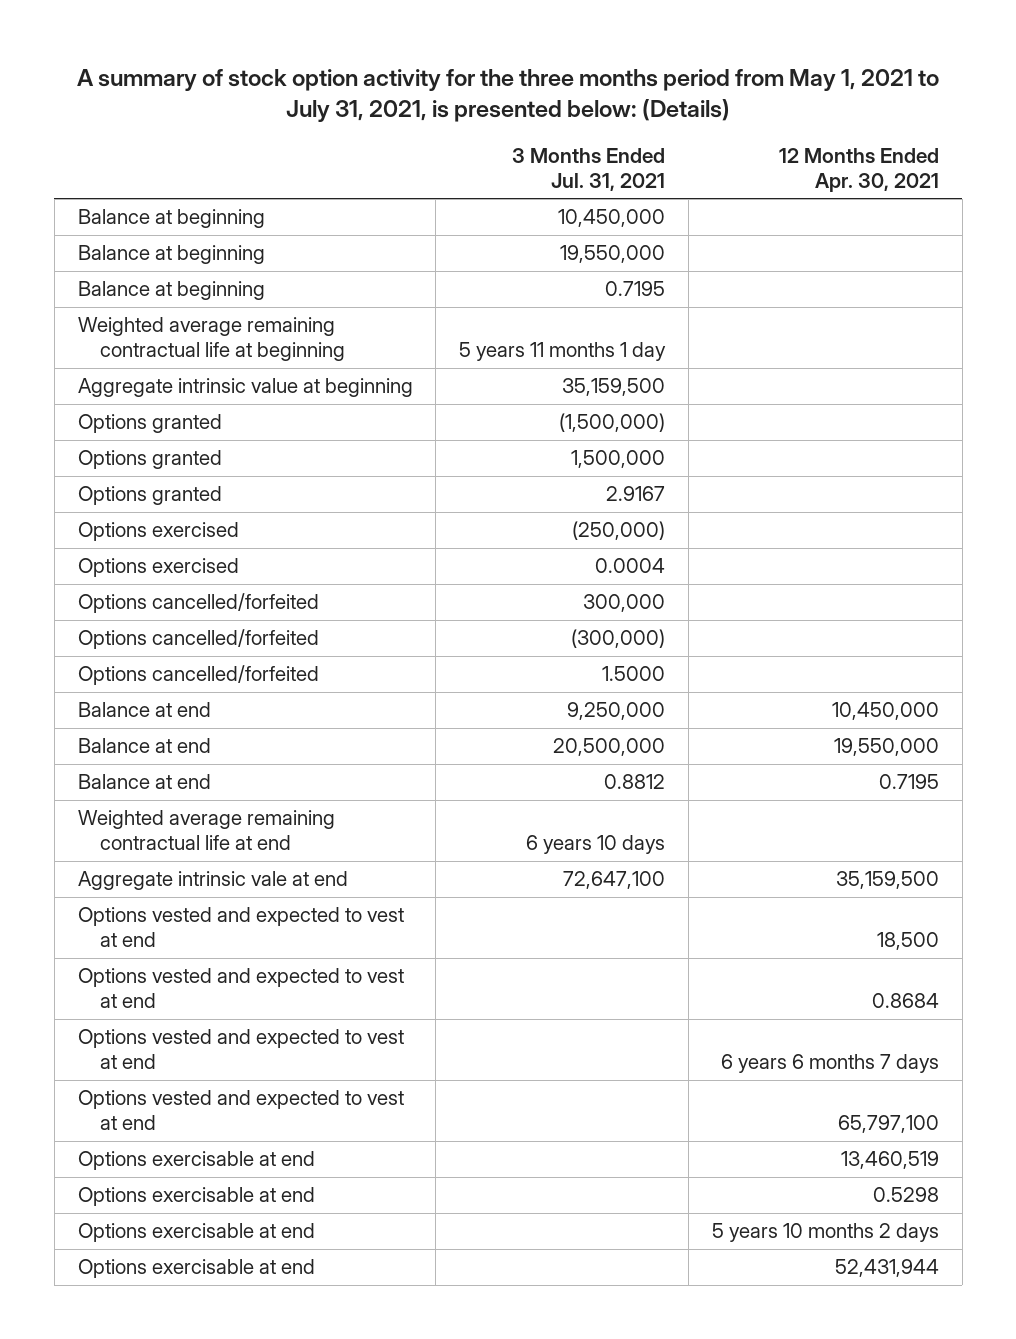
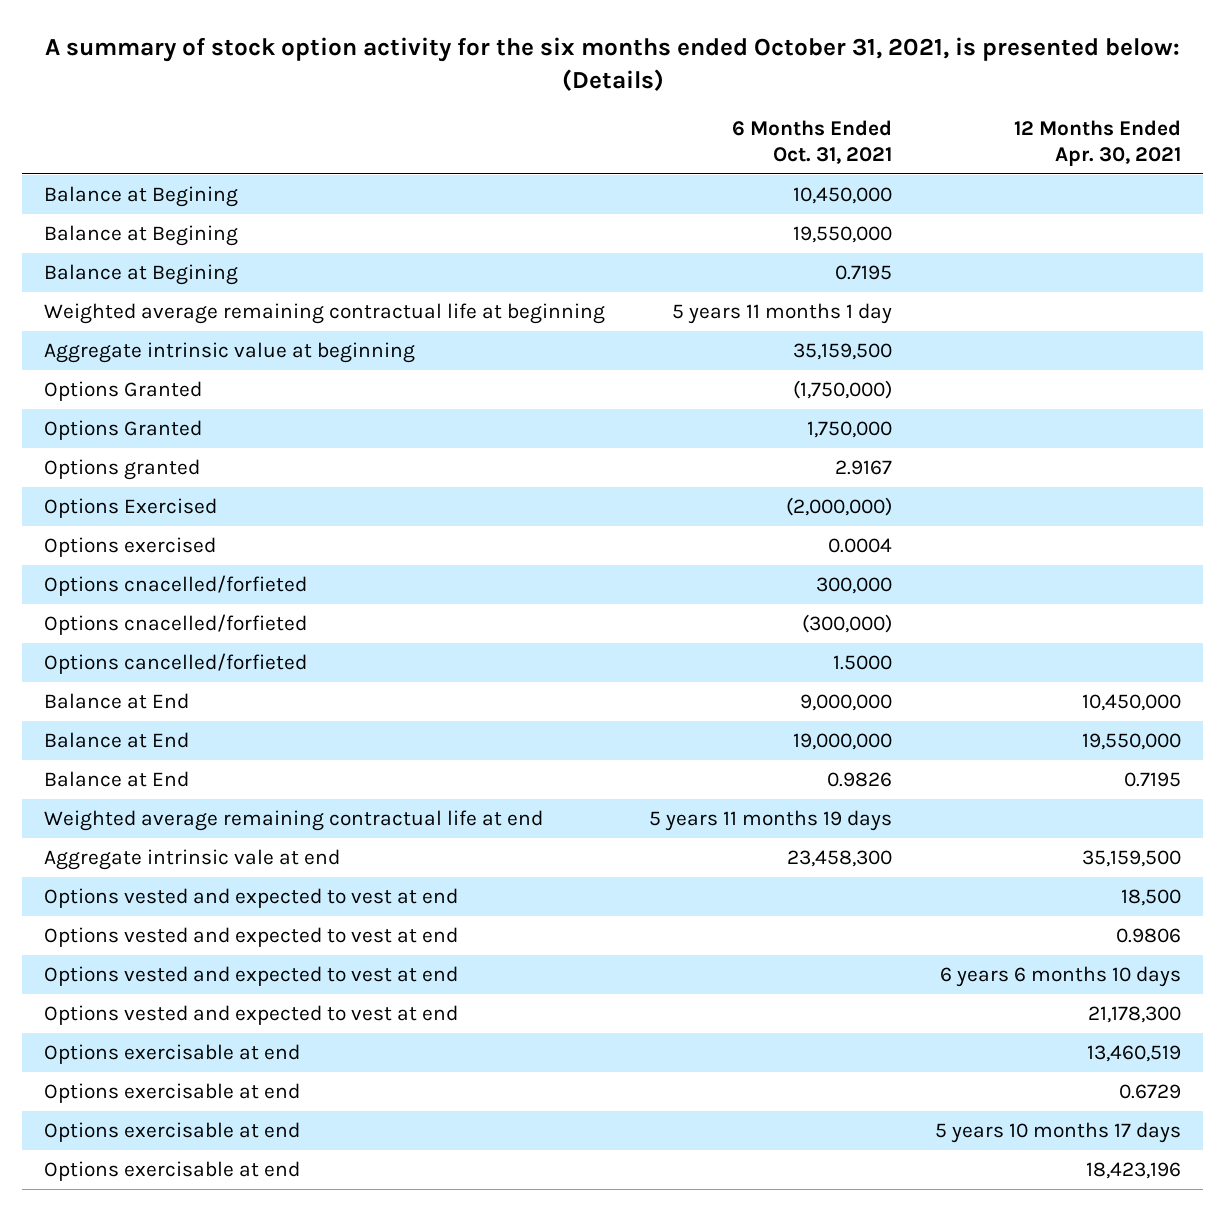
[77,68,940,123] A summary of stock option activity for the three months period from May 1, 2021 to July 31, 2021, is presented below: (Details) -> [44,37,1180,92] A summary of stock option activity for the six months ended October 31, 2021, is presented below: (Details)
[512,148,666,191] 3 Months Ended Jul. 31, 2021 -> none
none -> [731,120,892,165] 6 Months Ended Oct. 31, 2021
[77,209,265,229] Balance at beginning -> [44,186,239,208] Balance at Begining
[77,245,265,265] Balance at beginning -> [44,225,239,247] Balance at Begining
[77,281,265,301] Balance at beginning -> [44,264,239,286] Balance at Begining
[77,414,222,434] Options granted -> [44,381,203,402] Options Granted
[77,450,222,470] Options granted -> [44,420,203,441] Options Granted
[77,522,239,542] Options exercised -> [44,498,218,519] Options Exercised
[77,593,319,614] Options cancelled/forfeited -> none
none -> [44,575,308,597] Options cnacelled/forfieted
[77,629,319,650] Options cancelled/forfeited -> [44,614,308,636] Options cnacelled/forfieted
[77,665,319,686] Options cancelled/forfeited -> [44,653,308,675] Options cancelled/forfieted
[77,702,211,718] Balance at end -> [44,693,190,710] Balance at End
[77,738,211,754] Balance at end -> [44,732,190,749] Balance at End
[77,774,211,790] Balance at end -> [44,771,190,788] Balance at End
[871,992,939,1008] 0.8684 -> [1116,928,1182,944] 0.9806
[720,1053,939,1073] 6 years 6 months 7 days -> [940,966,1182,988] 6 years 6 months 10 days
[837,1114,939,1133] 65,797,100 -> [1088,1006,1182,1024] 21,178,300
[872,1187,939,1203] 0.5298 -> [1119,1084,1182,1100] 0.6729
[711,1223,939,1243] 5 years 10 months 2 days -> [935,1122,1182,1144] 5 years 10 months 17 days
[834,1259,939,1278] 52,431,944 -> [1086,1162,1182,1180] 18,423,196

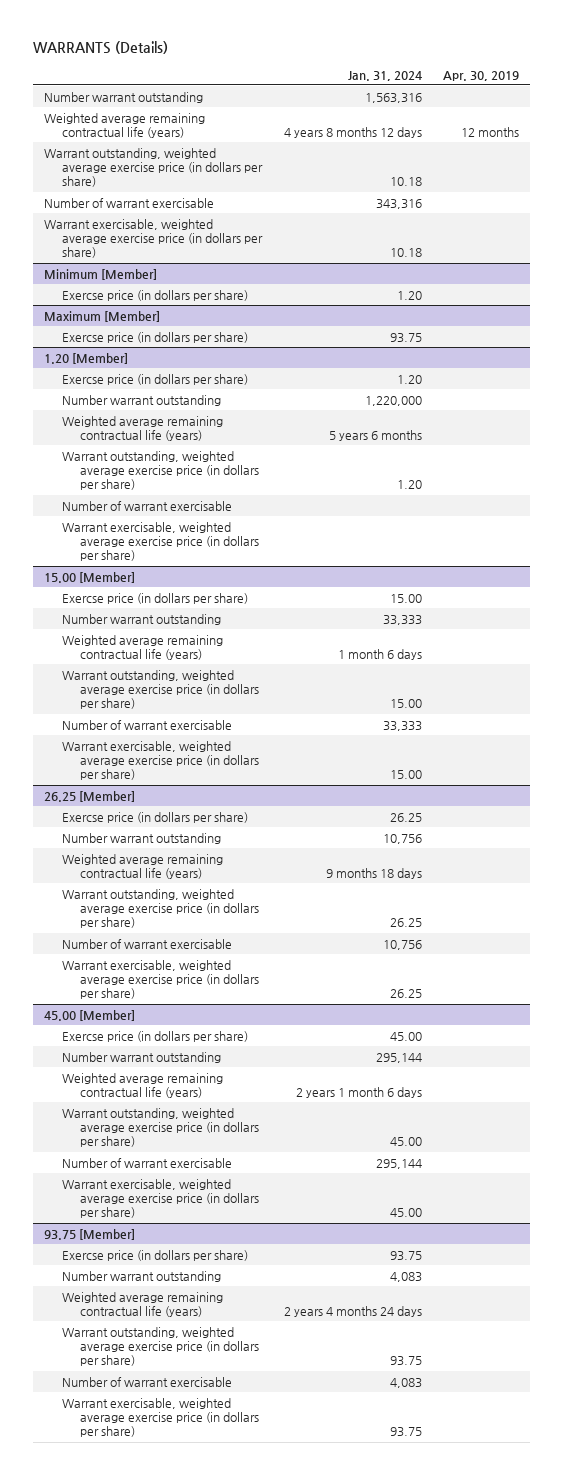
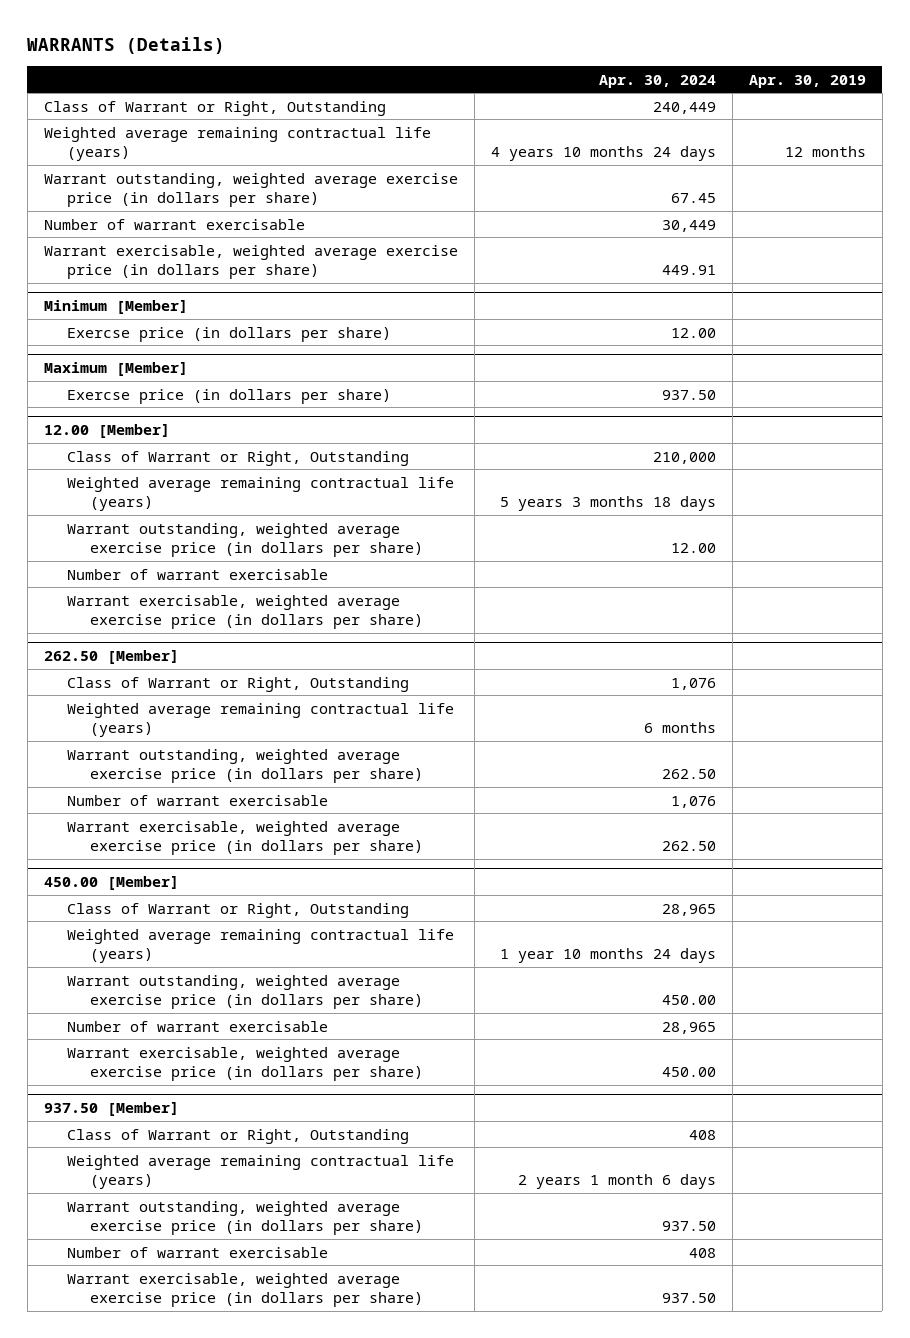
[347,70,422,81] Jan. 31, 2024 -> none
none -> [598,74,716,88] Apr. 30, 2024
[43,91,203,103] Number warrant outstanding -> [43,100,386,116] Class of Warrant or Right, Outstanding
[62,373,249,385] Exercse price (in dollars per share) -> none
[43,352,128,364] 1.20 [Member] -> [43,424,170,439] 12.00 [Member]
[62,394,222,406] Number warrant outstanding -> [67,450,410,466] Class of Warrant or Right, Outstanding
[62,592,249,604] Exercse price (in dollars per share) -> none
[43,571,135,583] 15.00 [Member] -> [43,650,179,665] 262.50 [Member]
[62,613,222,625] Number warrant outstanding -> [67,676,410,692] Class of Warrant or Right, Outstanding
[62,811,249,823] Exercse price (in dollars per share) -> none
[43,790,135,802] 26.25 [Member] -> [43,876,179,891] 450.00 [Member]
[62,832,222,844] Number warrant outstanding -> [67,902,410,918] Class of Warrant or Right, Outstanding
[62,1030,249,1042] Exercse price (in dollars per share) -> none
[43,1009,135,1021] 45.00 [Member] -> [43,1102,179,1117] 937.50 [Member]
[62,1051,222,1063] Number warrant outstanding -> [67,1128,410,1144] Class of Warrant or Right, Outstanding
[43,1228,135,1240] 93.75 [Member] -> none
[62,1249,249,1261] Exercse price (in dollars per share) -> none
[62,1270,222,1282] Number warrant outstanding -> none
[62,1291,224,1318] Weighted average remaining contractual life (years) -> none
[62,1326,260,1367] Warrant outstanding, weighted average exercise price (in dollars per share) -> none
[62,1376,233,1387] Number of warrant exercisable -> none
[62,1397,260,1438] Warrant exercisable, weighted average exercise price (in dollars per share) -> none

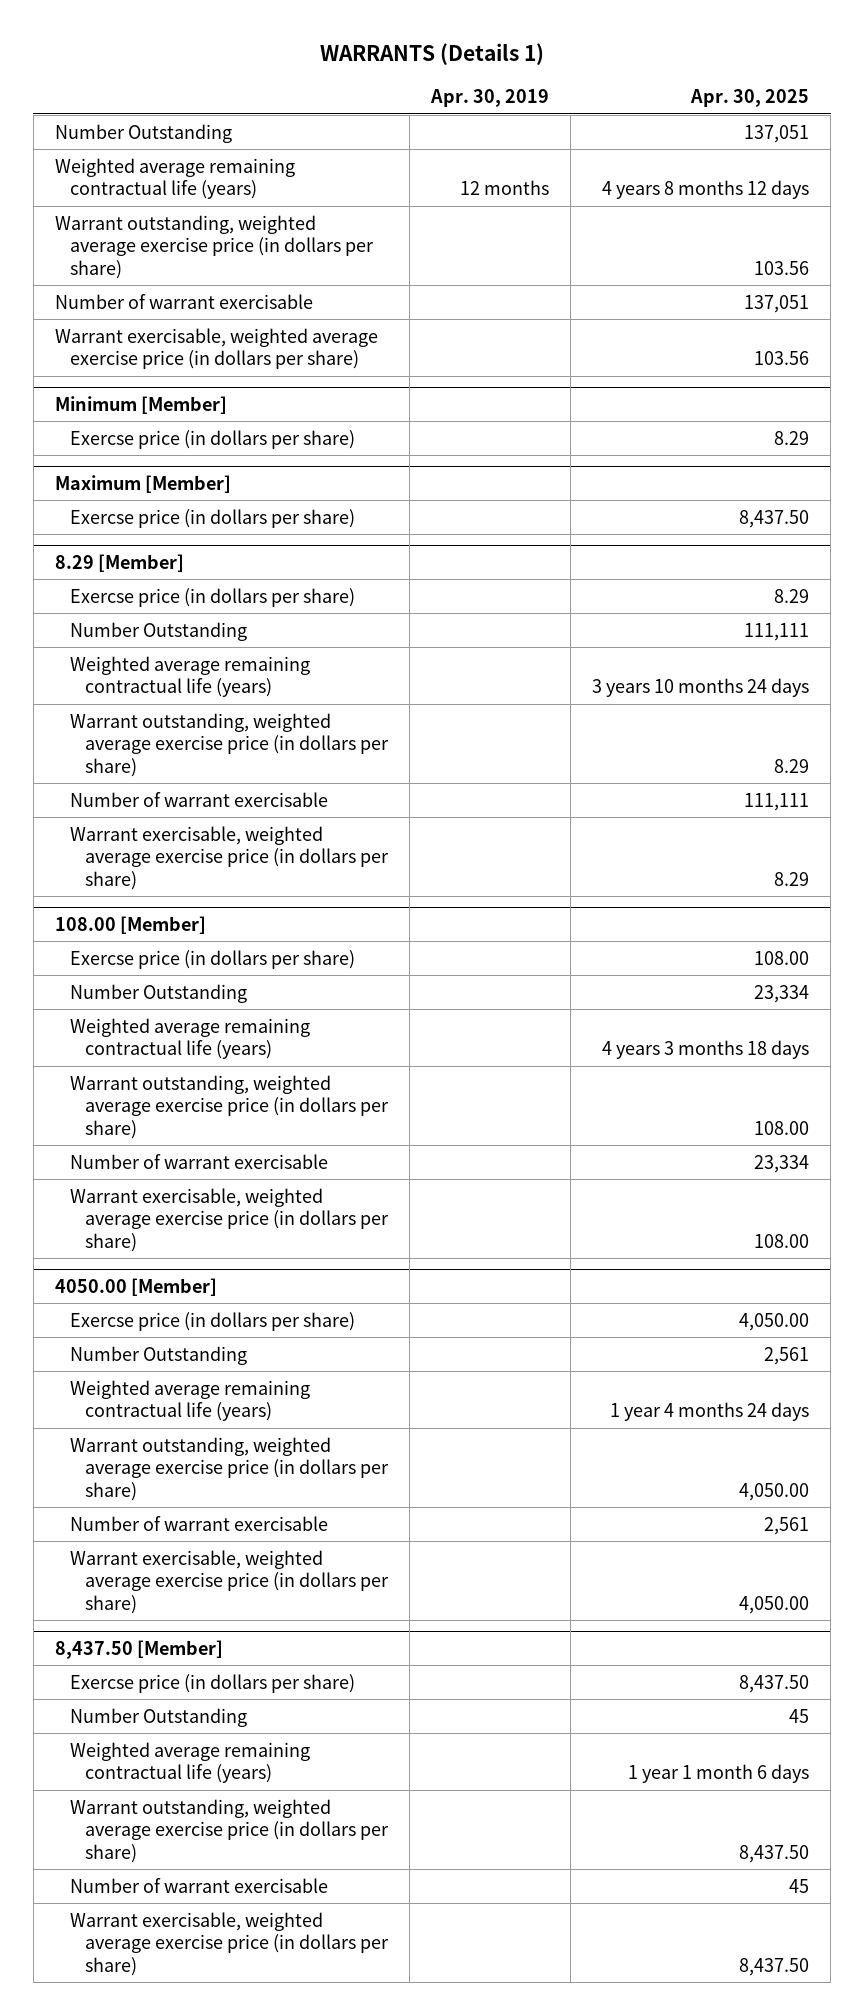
[27,36,226,54] WARRANTS (Details) -> [319,43,544,66] WARRANTS (Details 1)
[598,74,716,88] Apr. 30, 2024 -> none
none -> [690,89,810,108] Apr. 30, 2025
[43,100,386,116] Class of Warrant or Right, Outstanding -> [54,123,232,143] Number Outstanding
[43,424,170,439] 12.00 [Member] -> [54,554,184,573] 8.29 [Member]
none -> [69,587,355,607] Exercse price (in dollars per share)
[67,450,410,466] Class of Warrant or Right, Outstanding -> [69,621,247,641] Number Outstanding
[43,650,179,665] 262.50 [Member] -> [54,916,206,935] 108.00 [Member]
none -> [69,949,355,969] Exercse price (in dollars per share)
[67,676,410,692] Class of Warrant or Right, Outstanding -> [69,983,247,1003] Number Outstanding
[43,876,179,891] 450.00 [Member] -> [54,1278,217,1297] 4050.00 [Member]
none -> [69,1311,355,1331] Exercse price (in dollars per share)
[67,902,410,918] Class of Warrant or Right, Outstanding -> [69,1345,247,1365] Number Outstanding
[43,1102,179,1117] 937.50 [Member] -> [54,1640,223,1660] 8,437.50 [Member]
none -> [69,1673,355,1693] Exercse price (in dollars per share)
[67,1128,410,1144] Class of Warrant or Right, Outstanding -> [69,1707,247,1727] Number Outstanding

